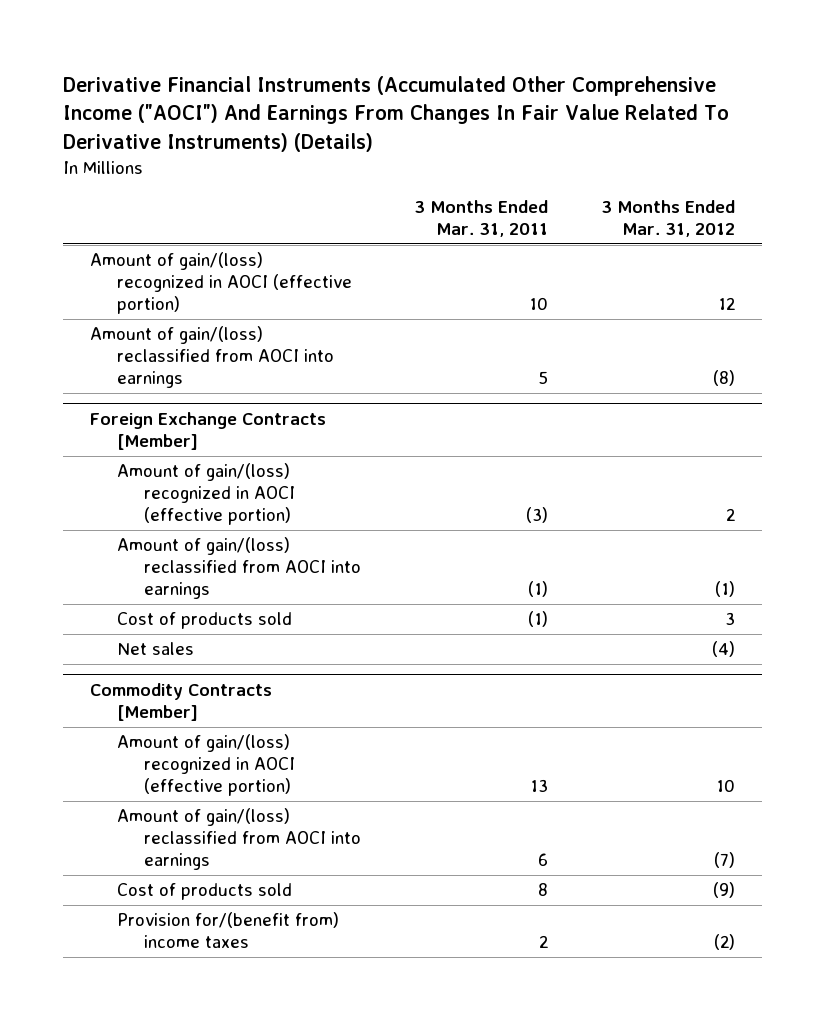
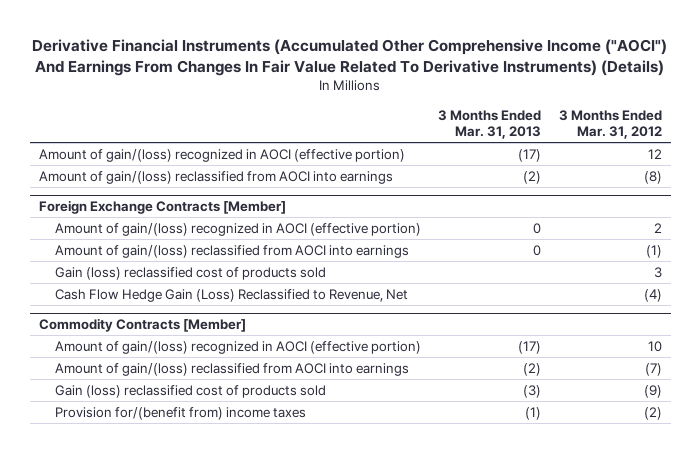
[414,200,549,237] 3 Months Ended Mar. 31, 2011 -> none
none -> [438,109,542,140] 3 Months Ended Mar. 31, 2013
[117,642,195,656] Net sales -> none
[117,612,293,630] Cost of products sold -> [54,266,326,280] Gain (loss) reclassified cost of products sold
none -> [54,288,408,302] Cash Flow Hedge Gain (Loss) Reclassified to Revenue, Net
[117,883,293,901] Cost of products sold -> [54,384,326,398] Gain (loss) reclassified cost of products sold

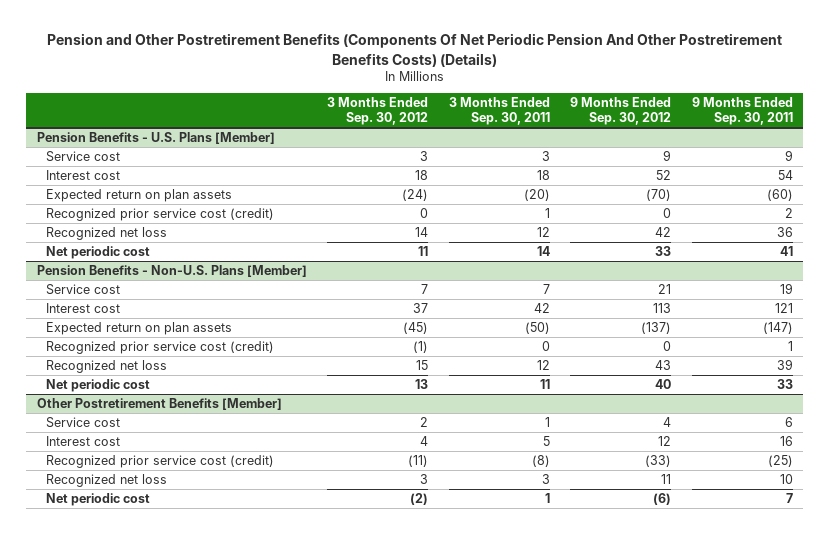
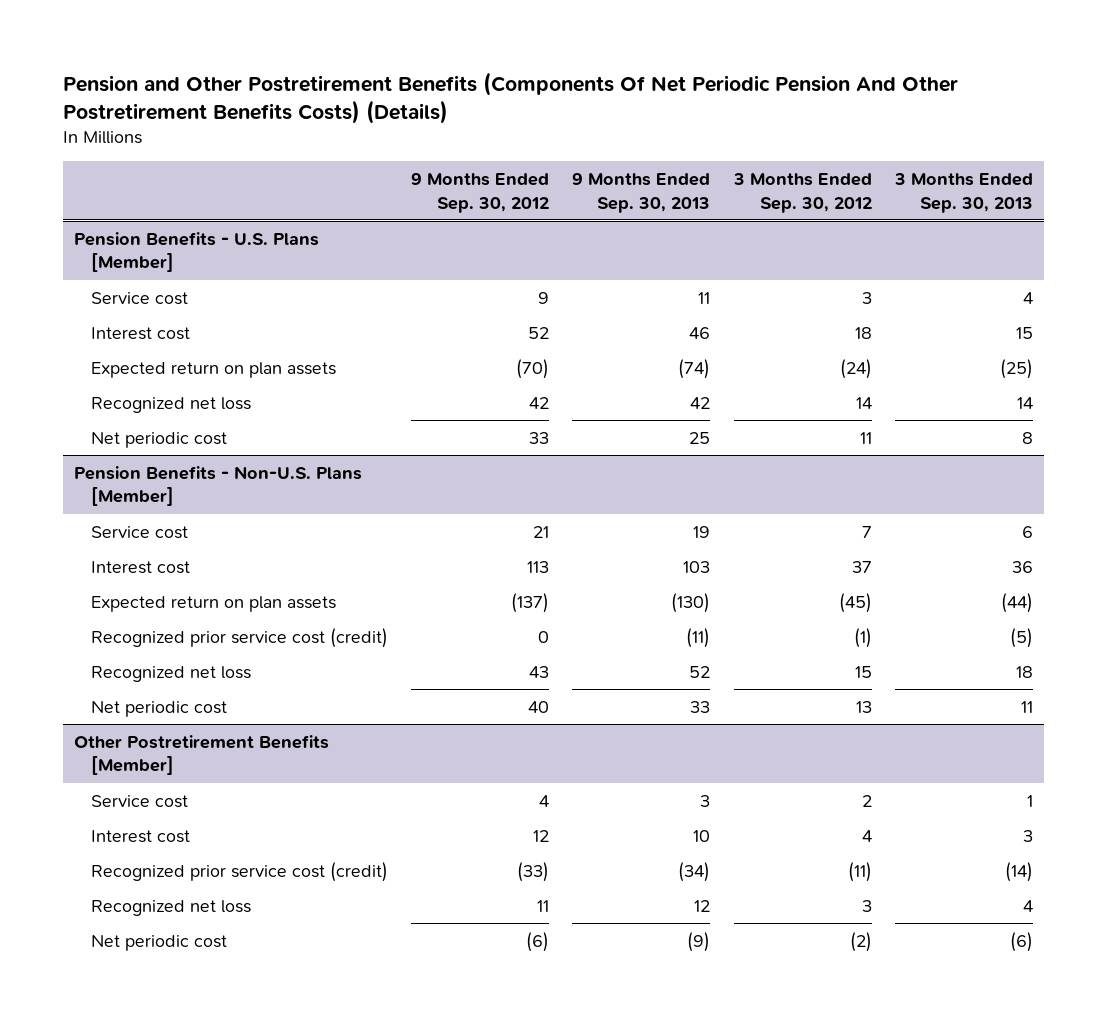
[448,97,550,126] 3 Months Ended Sep. 30, 2011 -> none
[691,97,793,126] 9 Months Ended Sep. 30, 2011 -> none
none -> [572,173,711,213] 9 Months Ended Sep. 30, 2013
none -> [893,173,1033,213] 3 Months Ended Sep. 30, 2013
[45,208,274,222] Recognized prior service cost (credit) -> none

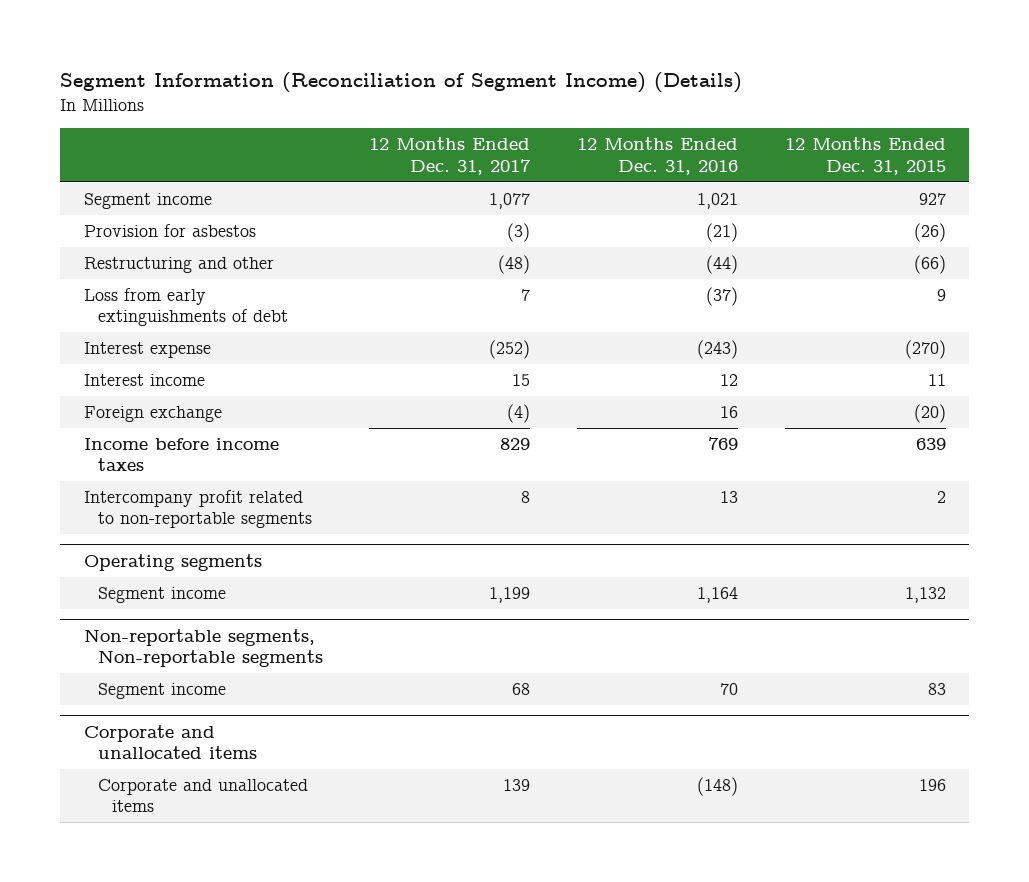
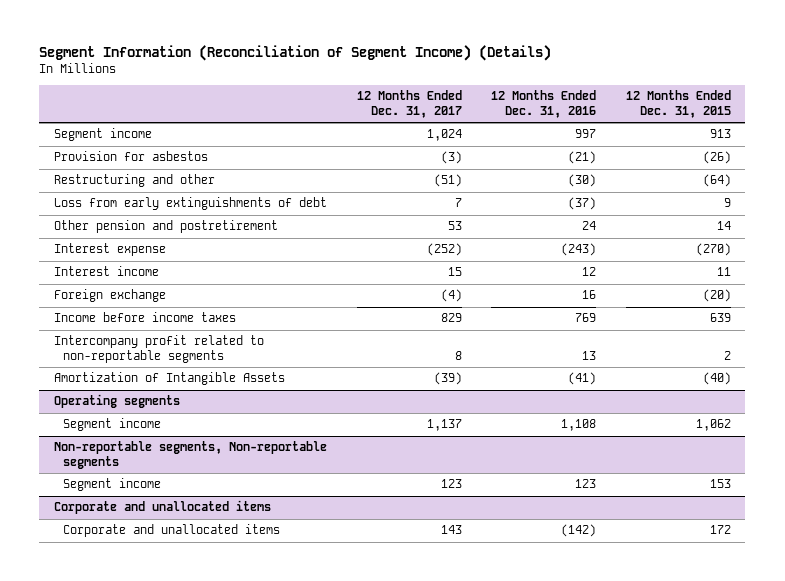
[489,193,531,210] 1,077 -> [426,129,462,142] 1,024
[696,193,738,210] 1,021 -> [575,129,597,139] 997
[918,193,946,206] 927 -> [709,129,731,139] 913
[498,255,531,275] (48) -> [433,174,462,188] (51)
[705,255,738,275] (44) -> [568,174,597,188] (30)
[913,255,946,275] (66) -> [702,174,731,188] (64)
none -> [53,220,278,234] Other pension and postretirement
none -> [53,372,285,386] Amortization of Intangible Assets
[489,587,531,604] 1,199 -> [426,419,462,432] 1,137
[696,587,738,604] 1,164 -> [561,419,597,432] 1,108
[904,587,946,604] 1,132 -> [695,419,731,432] 1,062
[512,683,531,696] 68 -> [440,479,462,489] 123
[719,683,738,696] 70 -> [575,479,597,489] 123
[927,683,946,696] 83 -> [709,479,731,489] 153
[503,779,531,792] 139 -> [440,525,462,535] 143
[696,777,738,797] (148) -> [561,524,597,538] (142)
[918,779,946,792] 196 -> [709,525,731,535] 172

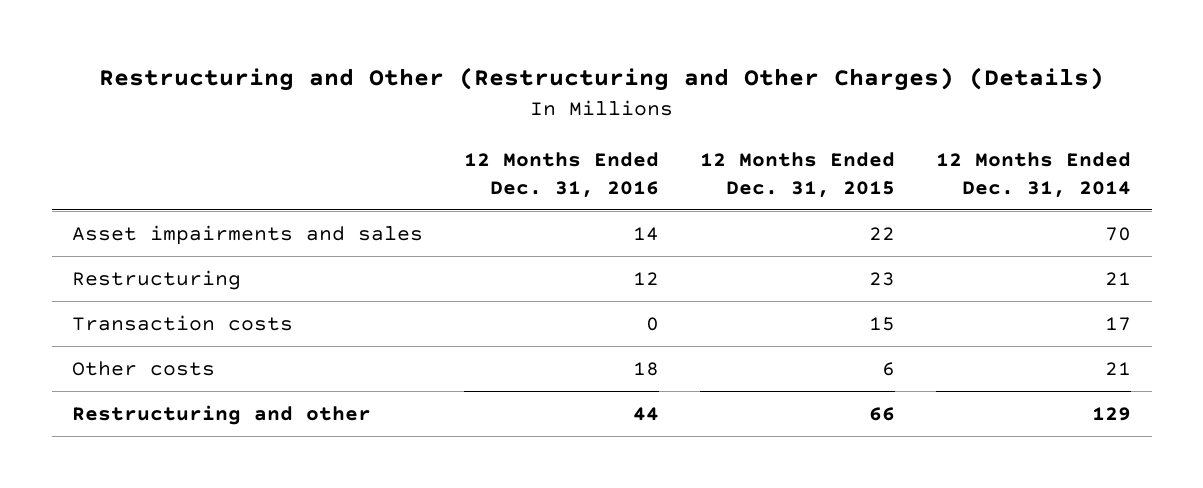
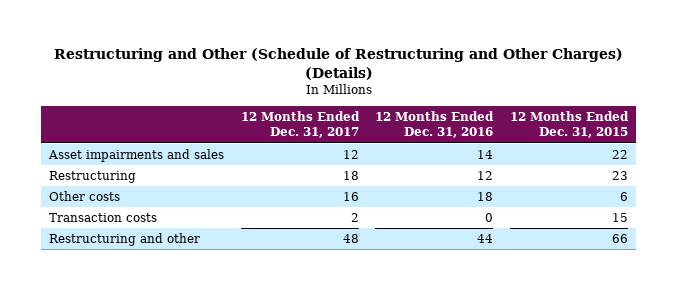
[98,67,1104,92] Restructuring and Other (Restructuring and Other Charges) (Details) -> [53,48,623,80] Restructuring and Other (Schedule of Restructuring and Other Charges) (Details)
[936,151,1132,198] 12 Months Ended Dec. 31, 2014 -> none
none -> [240,110,360,139] 12 Months Ended Dec. 31, 2017
[72,315,294,332] Transaction costs -> [49,213,158,223] Transaction costs

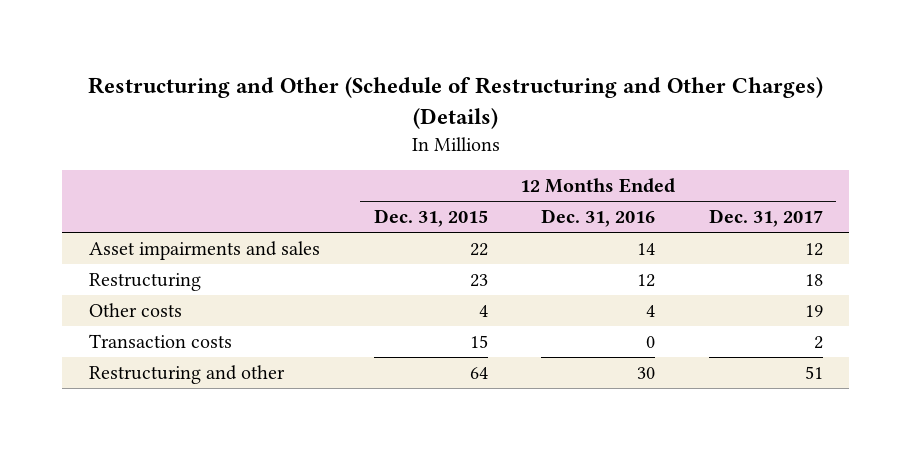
[342,192,359,202] 16 -> [804,304,823,317] 19
[477,192,494,202] 18 -> [646,304,656,317] 4
[620,192,629,202] 6 -> [478,304,488,317] 4
[342,234,359,244] 48 -> [804,365,823,379] 51
[477,234,494,244] 44 -> [637,366,656,379] 30
[612,234,629,244] 66 -> [469,366,488,379] 64

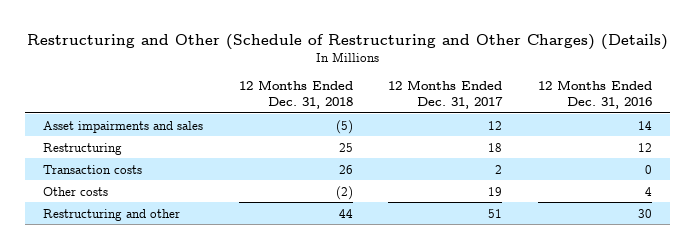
[373,209,488,228] Dec. 31, 2015 -> none
none -> [238,80,353,109] 12 Months Ended Dec. 31, 2018
[89,302,183,317] Other costs -> [42,186,108,196] Other costs

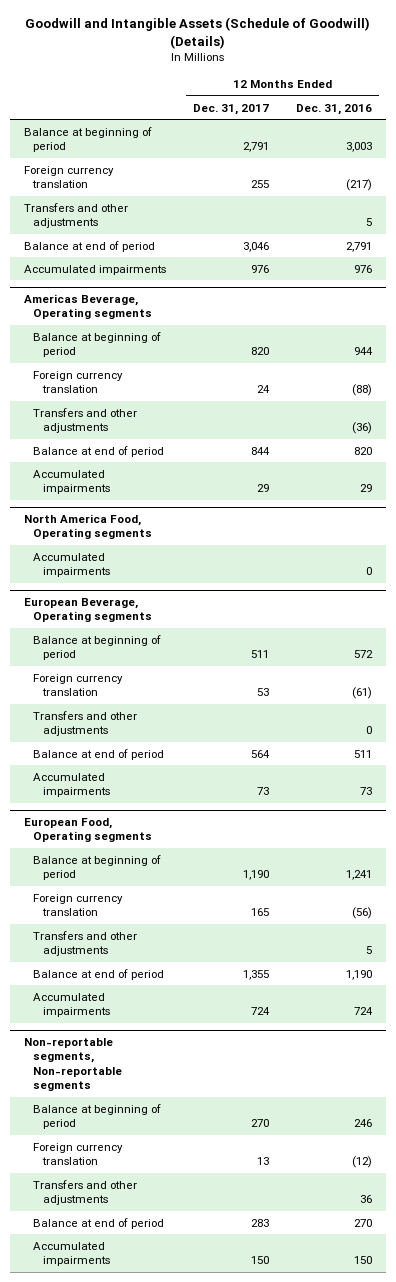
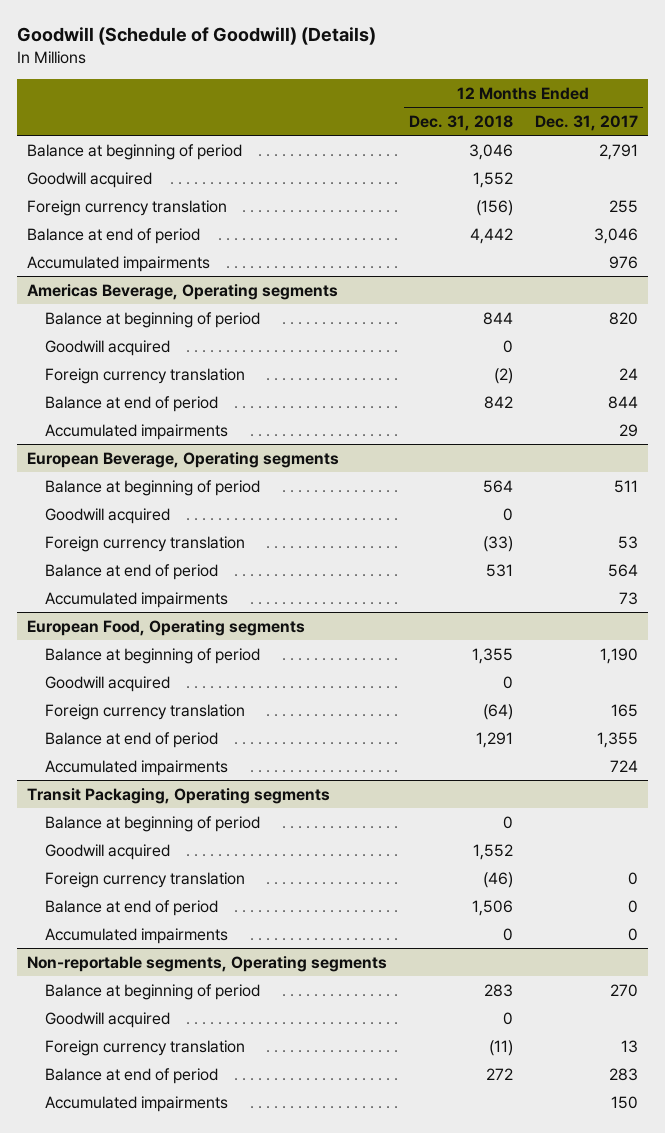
[24,16,370,49] Goodwill and Intangible Assets (Schedule of Goodwill) (Details) -> [16,27,376,46] Goodwill (Schedule of Goodwill) (Details)
[296,103,373,115] Dec. 31, 2016 -> none
none -> [409,115,514,132] Dec. 31, 2018
none -> [27,171,153,188] Goodwill acquired
[23,202,128,229] Transfers and other adjustments -> none
none -> [45,339,171,356] Goodwill acquired
[33,407,138,434] Transfers and other adjustments -> none
[23,513,153,540] North America Food, Operating segments -> none
[33,552,110,578] Accumulated impairments -> none
none -> [45,507,171,524] Goodwill acquired
[33,710,138,737] Transfers and other adjustments -> none
none -> [45,675,171,692] Goodwill acquired
[33,930,138,957] Transfers and other adjustments -> none
none -> [27,787,331,804] Transit Packaging, Operating segments
none -> [45,815,261,832] Balance at beginning of period
none -> [45,843,171,860] Goodwill acquired
none -> [45,871,246,888] Foreign currency translation
none -> [45,899,219,916] Balance at end of period
none -> [45,927,229,944] Accumulated impairments
[23,1037,123,1092] Non-reportable segments, Non-reportable segments -> [27,955,388,972] Non-reportable segments, Operating segments
none -> [45,1011,171,1028] Goodwill acquired
[33,1179,138,1206] Transfers and other adjustments -> none

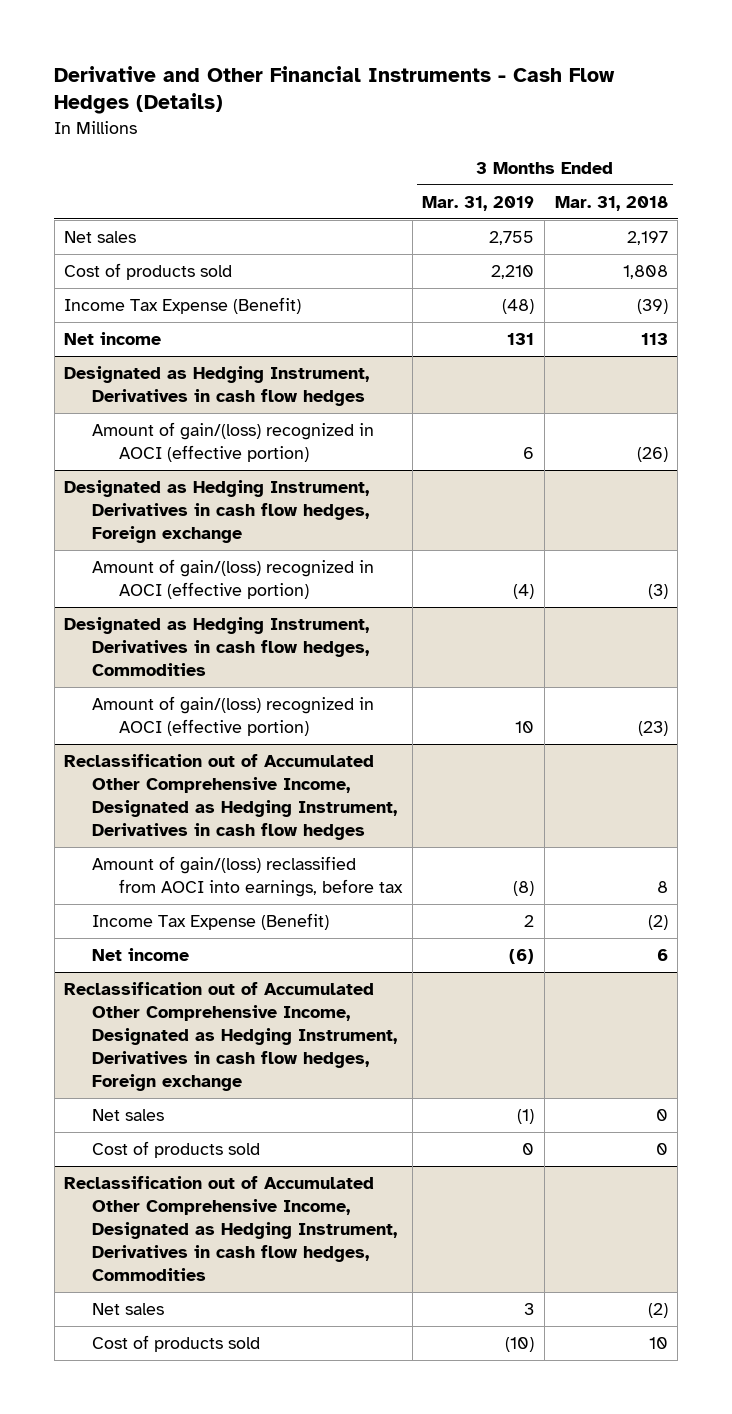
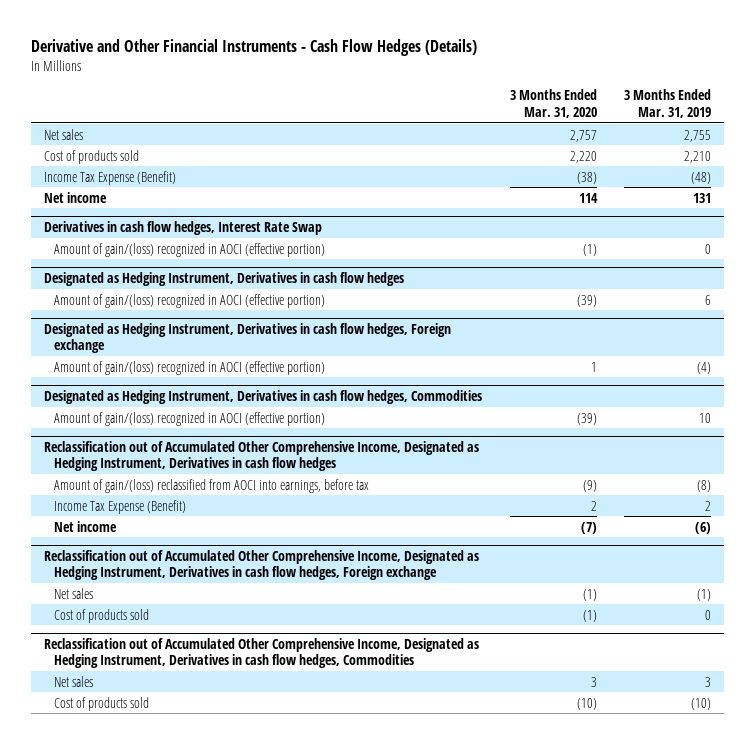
[554,195,668,211] Mar. 31, 2018 -> none
none -> [509,89,597,118] 3 Months Ended Mar. 31, 2020
none -> [44,220,323,235] Derivatives in cash flow hedges, Interest Rate Swap
none -> [54,242,326,257] Amount of gain/(loss) recognized in AOCI (effective portion)

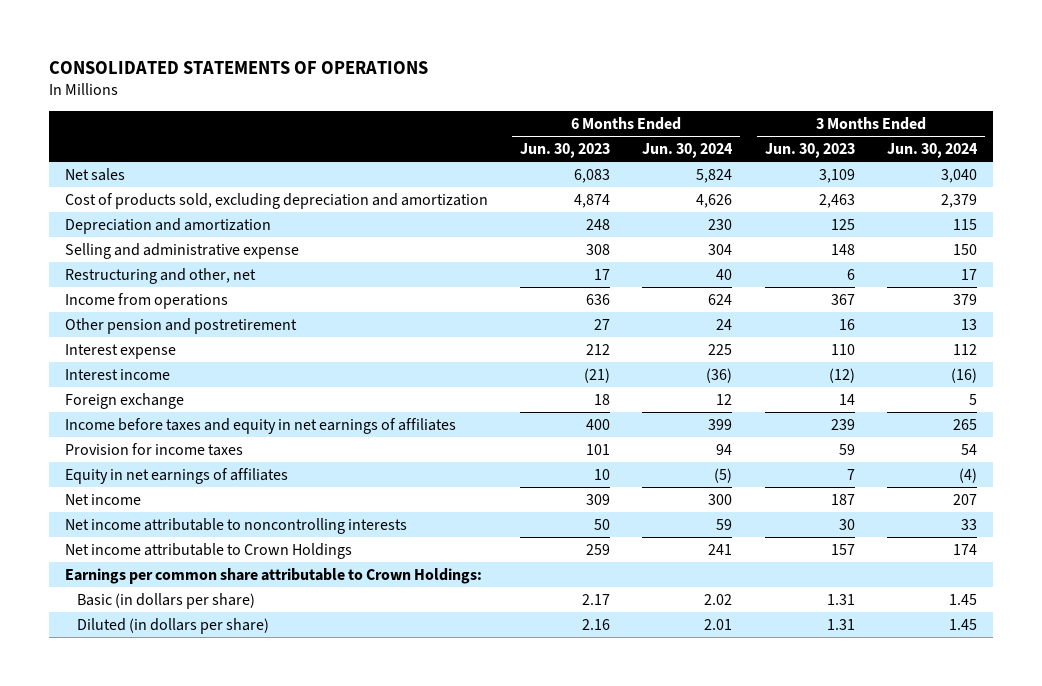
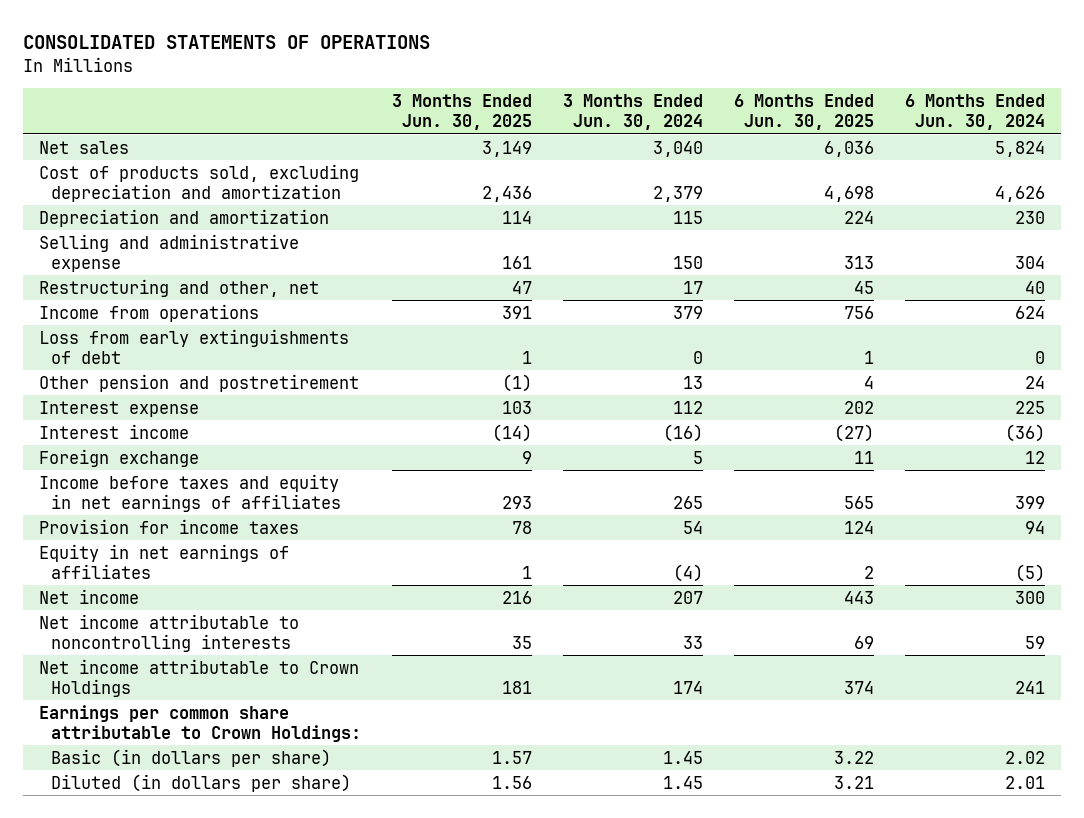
[519,143,610,159] Jun. 30, 2023 -> none
[764,143,855,159] Jun. 30, 2023 -> none
none -> [392,93,533,131] 3 Months Ended Jun. 30, 2025
none -> [734,93,875,131] 6 Months Ended Jun. 30, 2025
none -> [38,328,349,364] Loss from early extinguishments of debt

